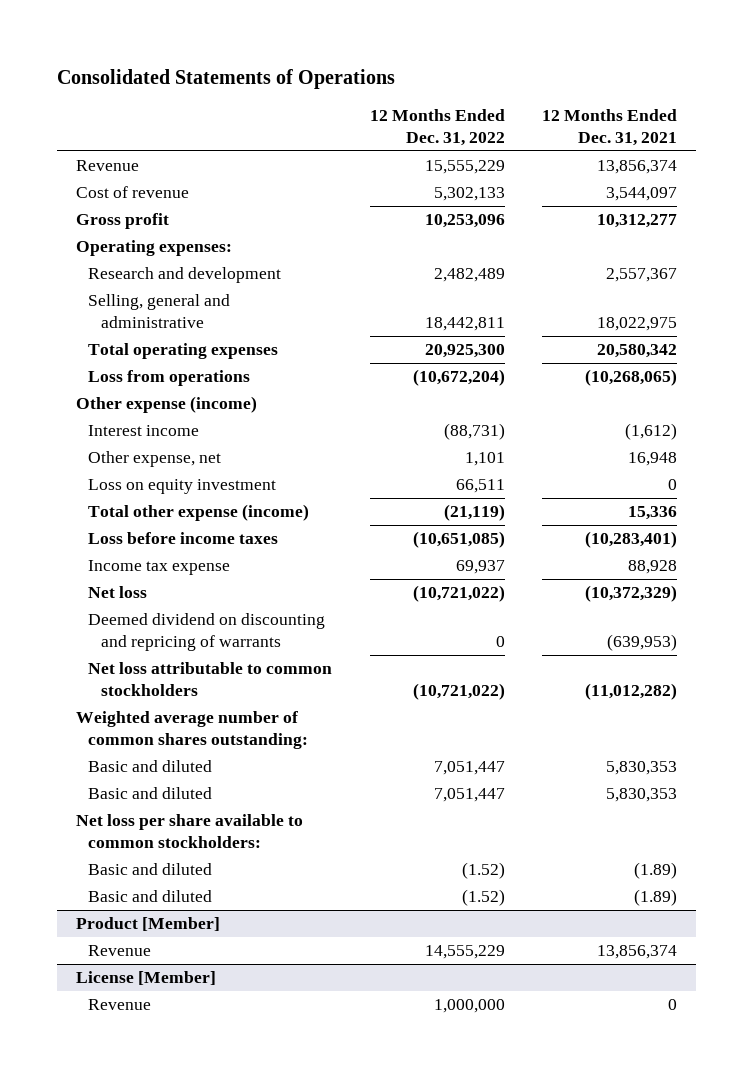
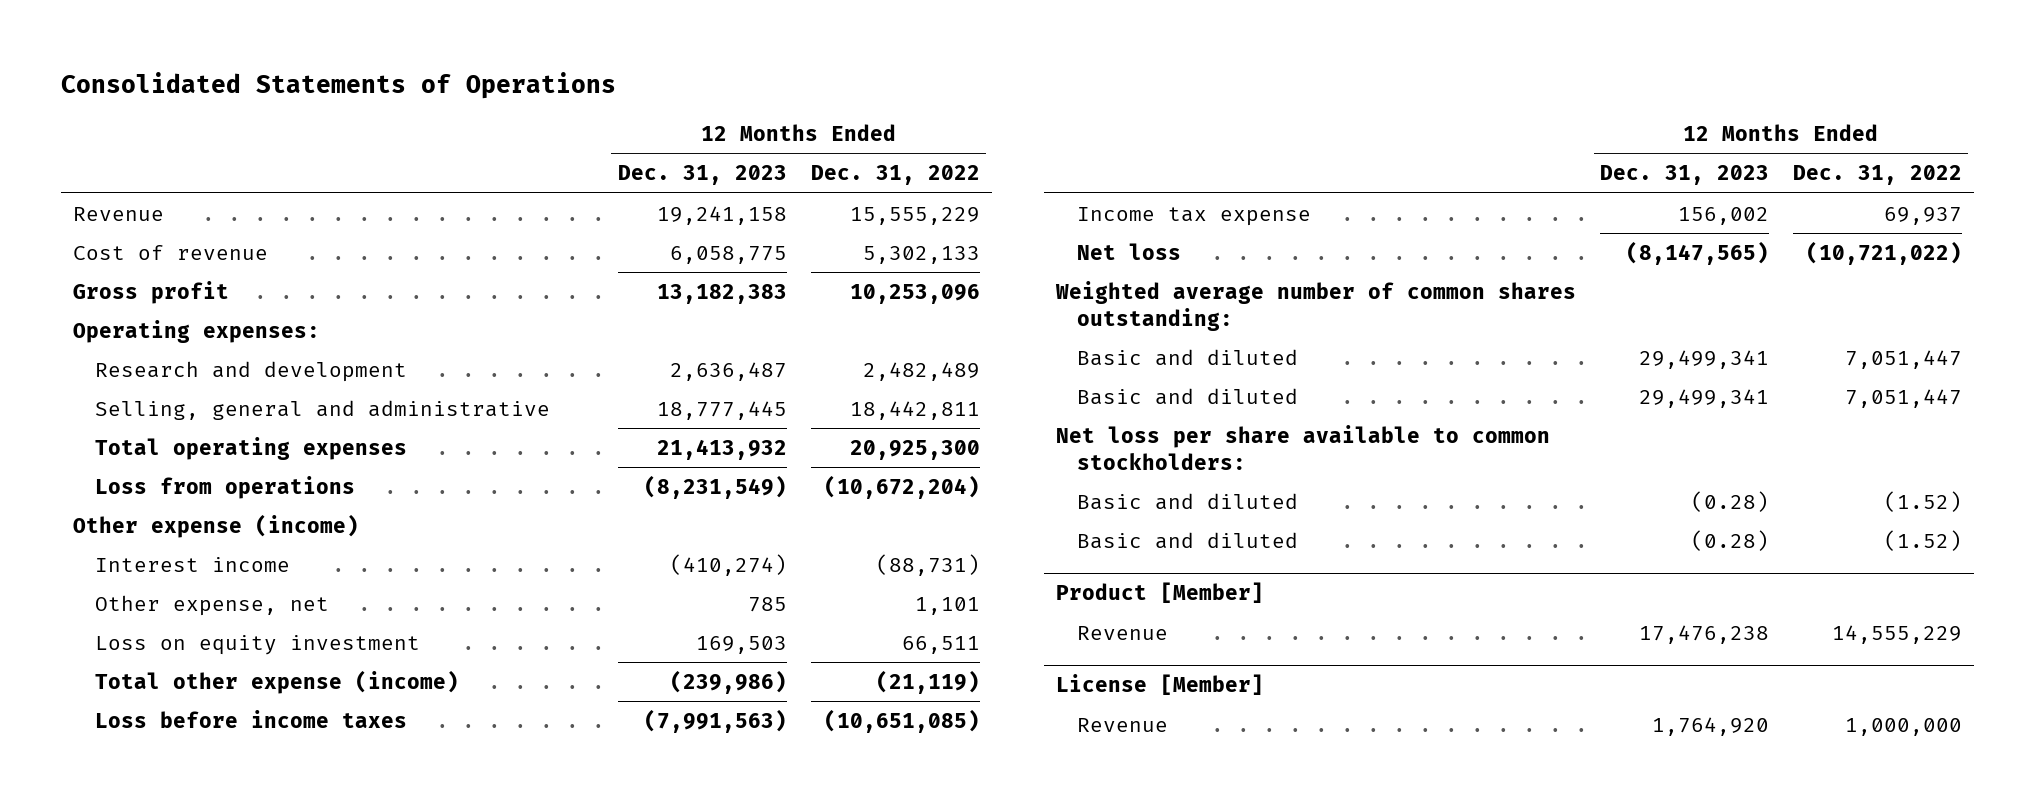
[542,109,678,146] 12 Months Ended Dec. 31, 2021 -> none
none -> [617,165,787,186] Dec. 31, 2023
[88,613,326,652] Deemed dividend on discounting and repricing of warrants -> none
[88,662,333,697] Net loss attributable to common stockholders -> none

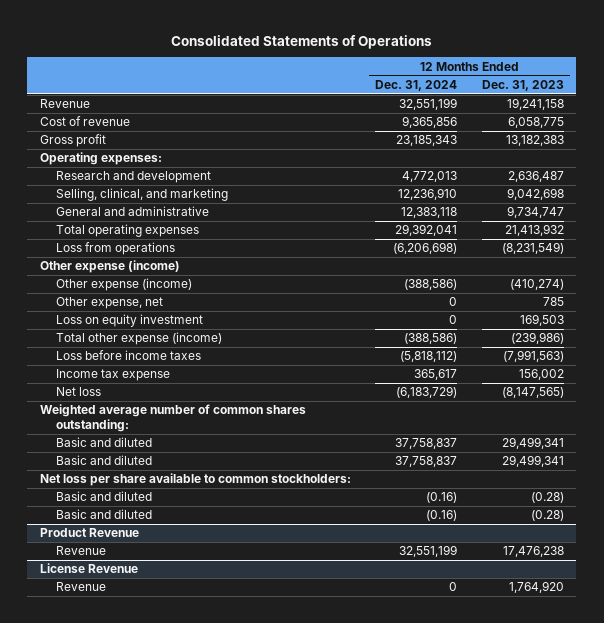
[810,165,980,186] Dec. 31, 2022 -> none
none -> [375,80,458,92] Dec. 31, 2024
none -> [55,188,228,202] Selling, clinical, and marketing
[94,399,550,420] Selling, general and administrative -> [55,206,209,217] General and administrative
[656,400,787,420] 18,777,445 -> [506,206,564,219] 9,734,747
[94,556,290,572] Interest income -> [55,278,192,292] Other expense (income)
[1055,582,1264,604] Product [Member] -> [39,528,139,538] Product Revenue
[1055,674,1264,696] License [Member] -> [39,563,138,574] License Revenue

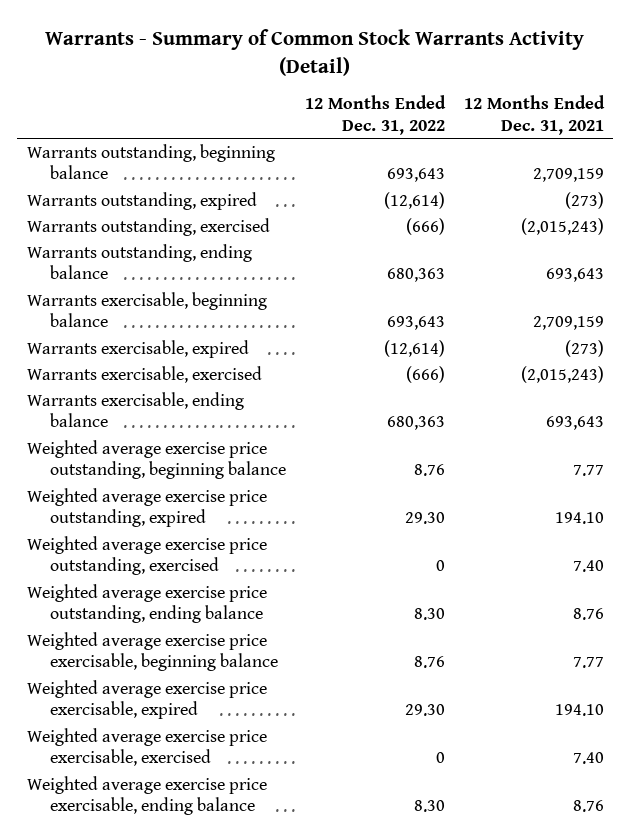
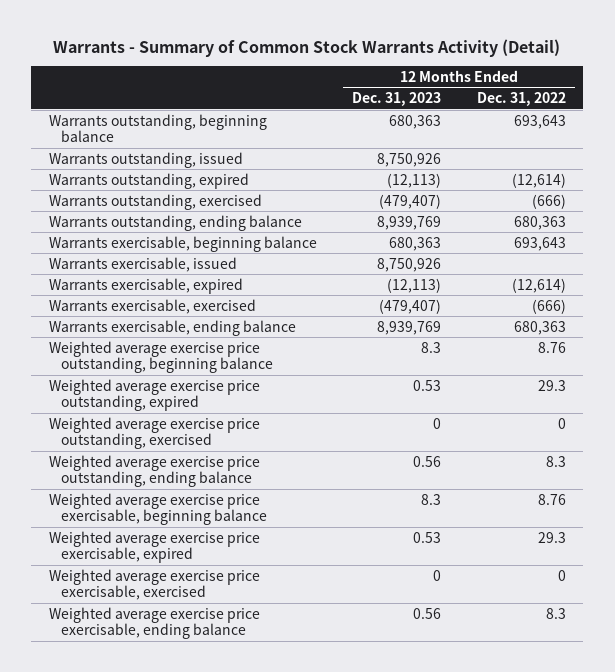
[463,94,605,135] 12 Months Ended Dec. 31, 2021 -> none
none -> [352,92,442,107] Dec. 31, 2023
none -> [48,151,243,168] Warrants outstanding, issued
none -> [48,256,237,272] Warrants exercisable, issued
[404,512,445,525] 29.30 -> [537,379,566,391] 29.3
[413,608,445,621] 8.30 -> [545,455,566,467] 8.3
[404,704,445,717] 29.30 -> [537,531,566,543] 29.3
[413,800,445,813] 8.30 -> [545,607,566,619] 8.3

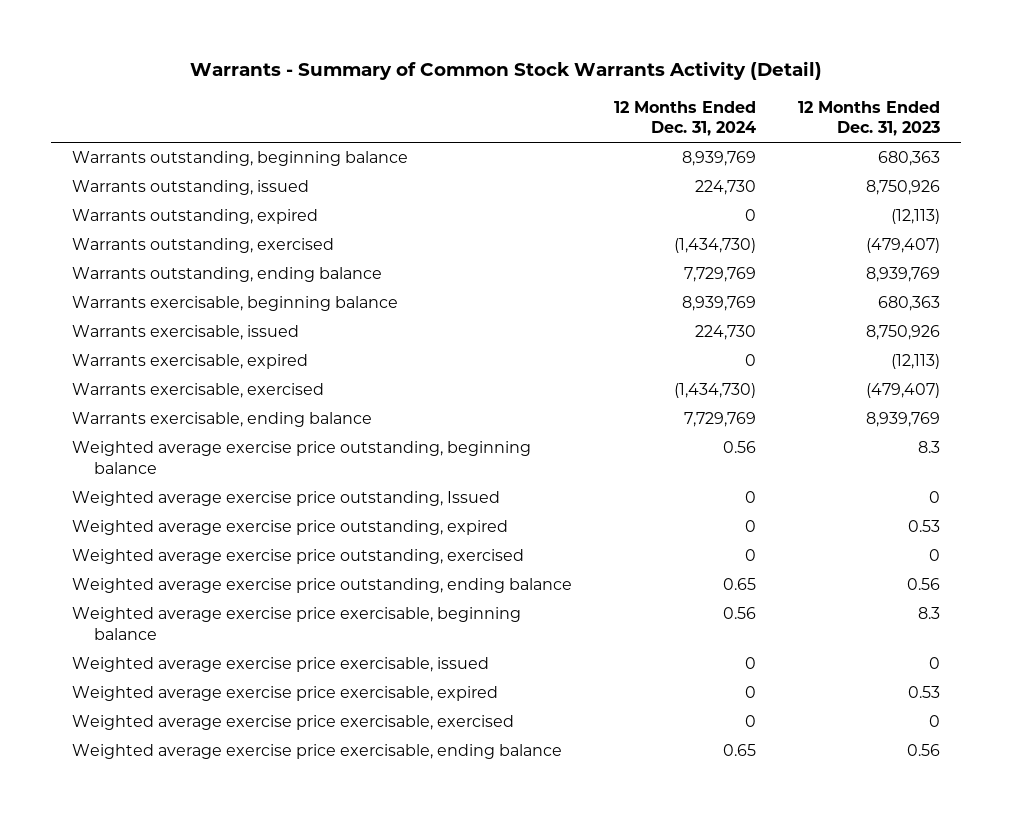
[476,92,566,107] Dec. 31, 2022 -> none
none -> [614,100,757,137] 12 Months Ended Dec. 31, 2024
none -> [72,491,501,507] Weighted average exercise price outstanding, Issued
none -> [72,657,490,673] Weighted average exercise price exercisable, issued

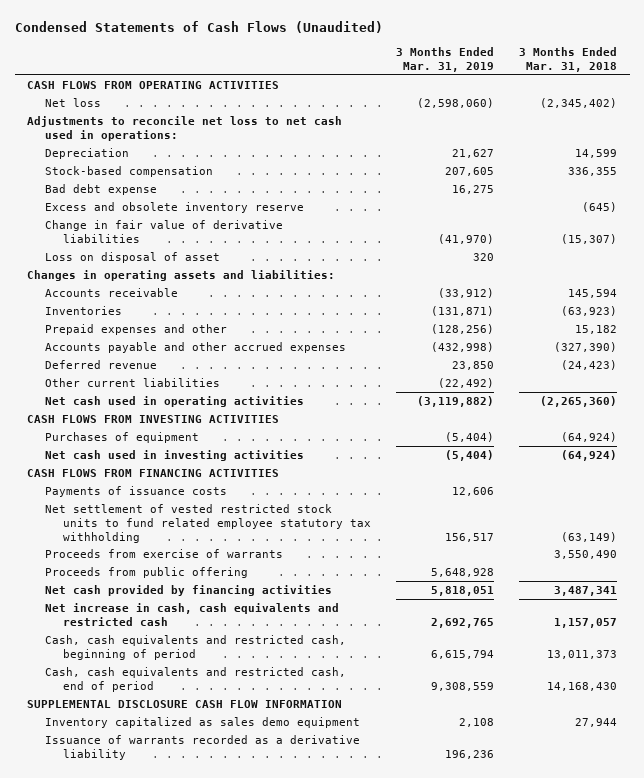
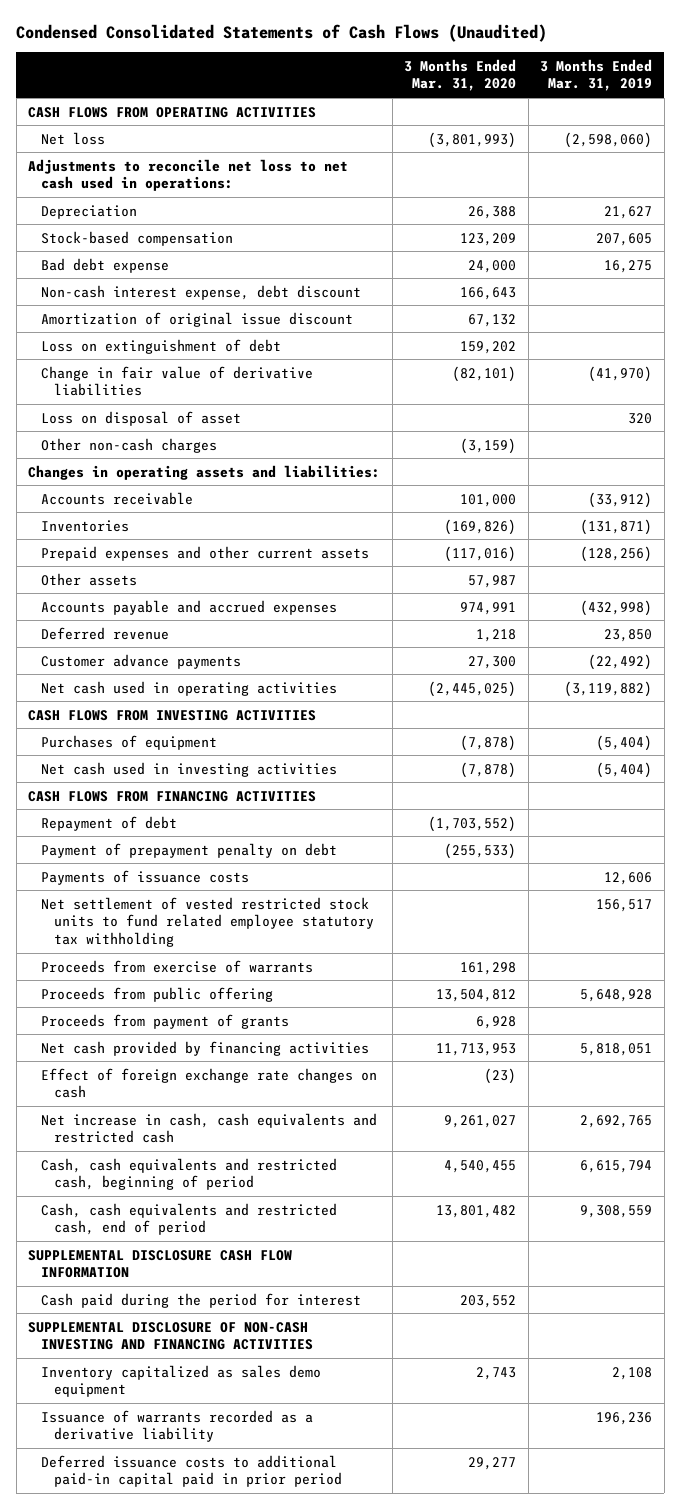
[14,20,383,33] Condensed Statements of Cash Flows (Unaudited) -> [16,23,548,42] Condensed Consolidated Statements of Cash Flows (Unaudited)
[519,47,618,72] 3 Months Ended Mar. 31, 2018 -> none
none -> [404,58,517,92] 3 Months Ended Mar. 31, 2020
[44,202,304,214] Excess and obsolete inventory reserve -> none
none -> [41,284,362,300] Non-cash interest expense, debt discount
none -> [41,311,354,327] Amortization of original issue discount
none -> [41,338,282,354] Loss on extinguishment of debt
none -> [41,437,218,453] Other non-cash charges
[44,324,227,336] Prepaid expenses and other -> [41,545,370,561] Prepaid expenses and other current assets
none -> [41,572,138,586] Other assets
[44,342,346,354] Accounts payable and other accrued expenses -> [41,599,338,615] Accounts payable and accrued expenses
[44,378,220,388] Other current liabilities -> [41,653,242,669] Customer advance payments
none -> [41,815,178,831] Repayment of debt
none -> [41,842,338,858] Payment of prepayment penalty on debt
none -> [41,1013,290,1029] Proceeds from payment of grants
none -> [41,1067,378,1099] Effect of foreign exchange rate changes on cash
none -> [41,1292,362,1308] Cash paid during the period for interest
none -> [28,1321,314,1351] SUPPLEMENTAL DISCLOSURE OF NON-CASH INVESTING AND FINANCING ACTIVITIES
none -> [41,1454,343,1488] Deferred issuance costs to additional paid-in capital paid in prior period

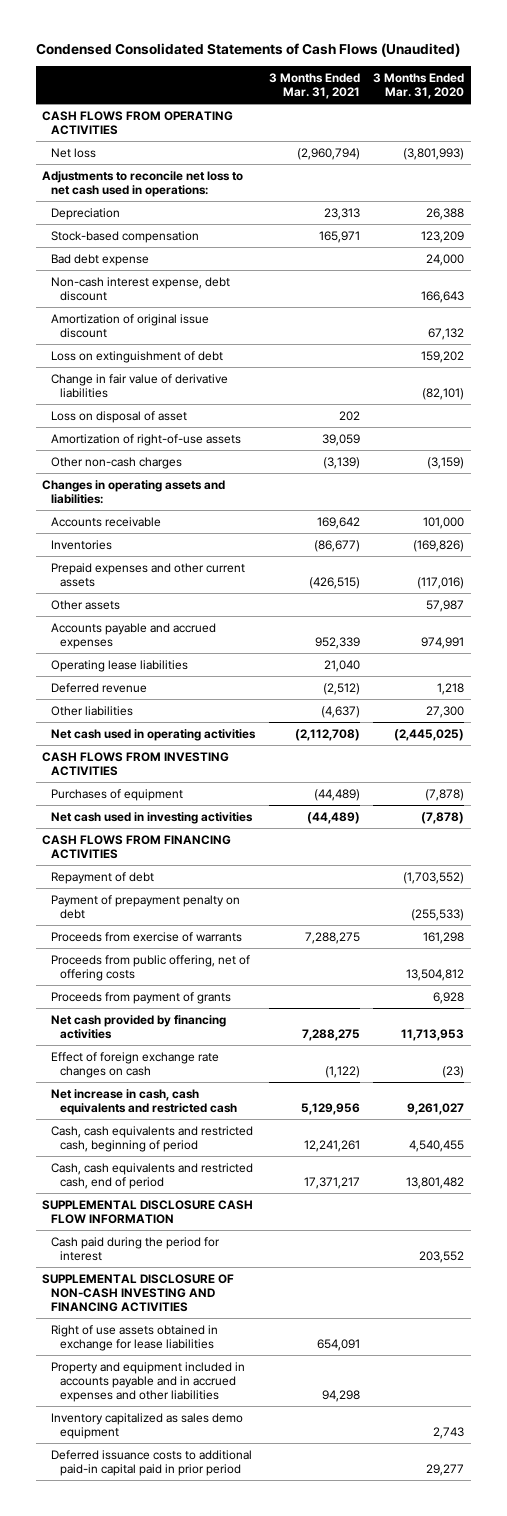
[540,58,653,92] 3 Months Ended Mar. 31, 2019 -> none
none -> [268,73,360,100] 3 Months Ended Mar. 31, 2021
none -> [51,433,242,446] Amortization of right-of-use assets
none -> [51,659,189,672] Operating lease liabilities
[41,653,242,669] Customer advance payments -> [51,705,134,716] Other liabilities
[41,869,250,885] Payments of issuance costs -> none
[41,896,375,947] Net settlement of vested restricted stock units to fund related employee statutory tax withholding -> none
[41,986,274,1002] Proceeds from public offering -> [51,954,251,981] Proceeds from public offering, net of offering costs
none -> [51,1324,219,1351] Right of use assets obtained in exchange for lease liabilities
none -> [51,1361,246,1402] Property and equipment included in accounts payable and in accrued expenses and other liabilities
[41,1409,314,1443] Issuance of warrants recorded as a derivative liability -> none

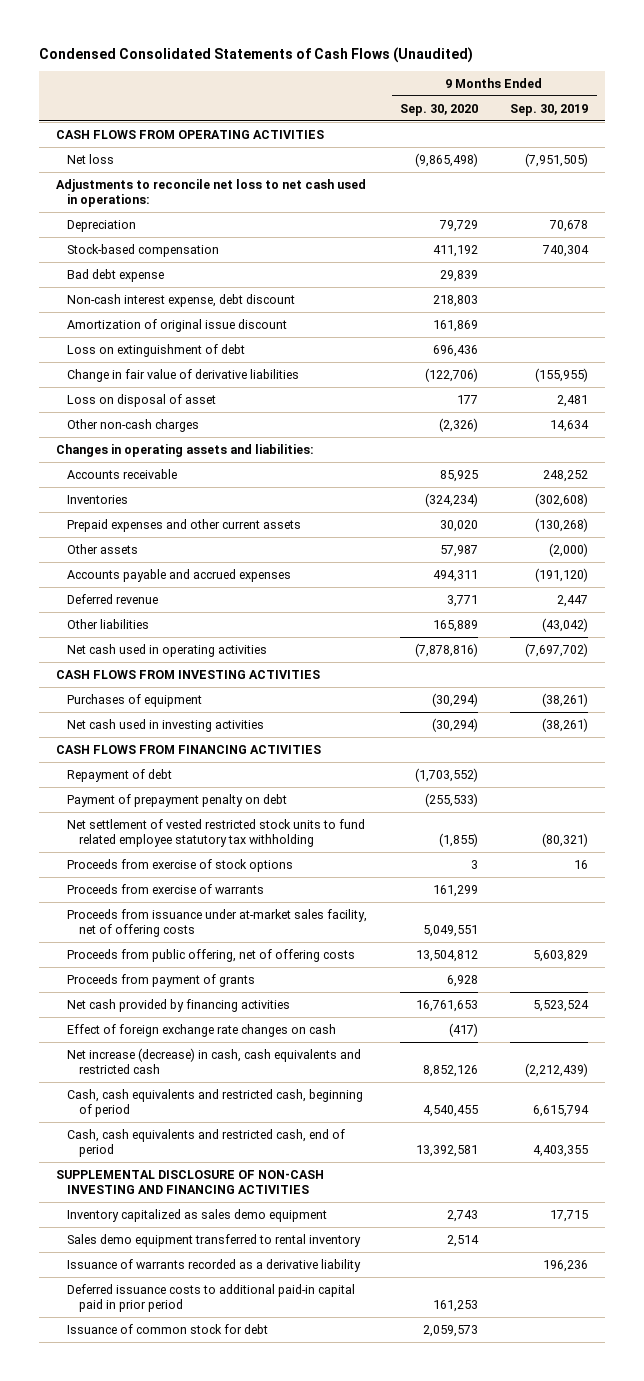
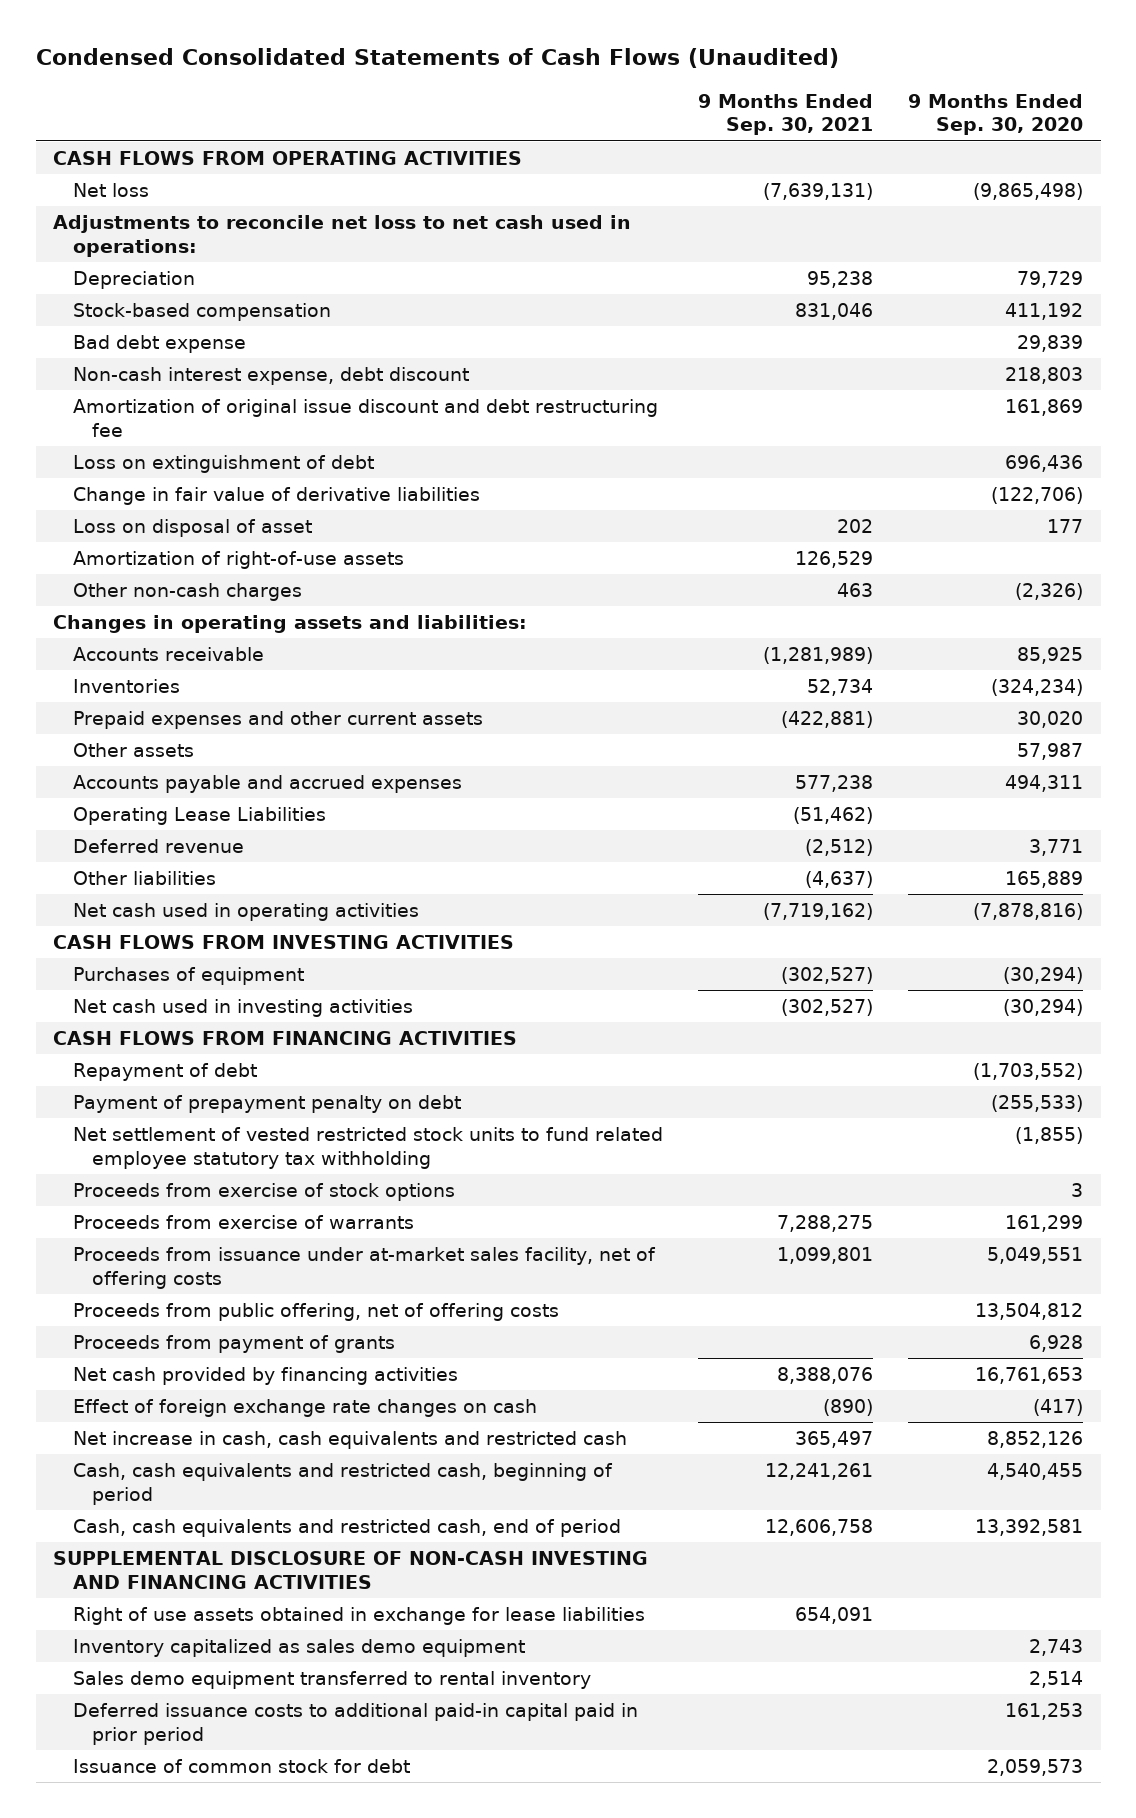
[510,103,589,116] Sep. 30, 2019 -> none
none -> [697,93,873,136] 9 Months Ended Sep. 30, 2021
[67,318,288,332] Amortization of original issue discount -> [72,399,658,438] Amortization of original issue discount and debt restructuring fee
none -> [72,551,404,570] Amortization of right-of-use assets
none -> [72,807,326,826] Operating Lease Liabilities
[67,1047,362,1075] Net increase (decrease) in cash, cash equivalents and restricted cash -> [72,1431,627,1450] Net increase in cash, cash equivalents and restricted cash
none -> [72,1607,645,1626] Right of use assets obtained in exchange for lease liabilities
[67,1258,362,1272] Issuance of warrants recorded as a derivative liability -> none

